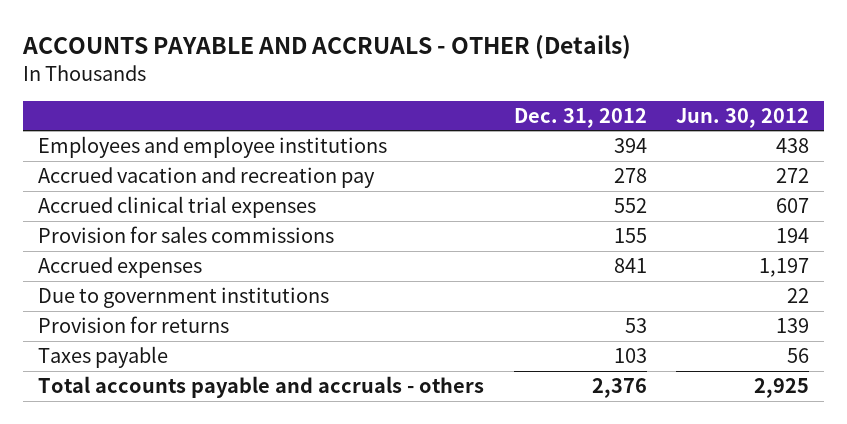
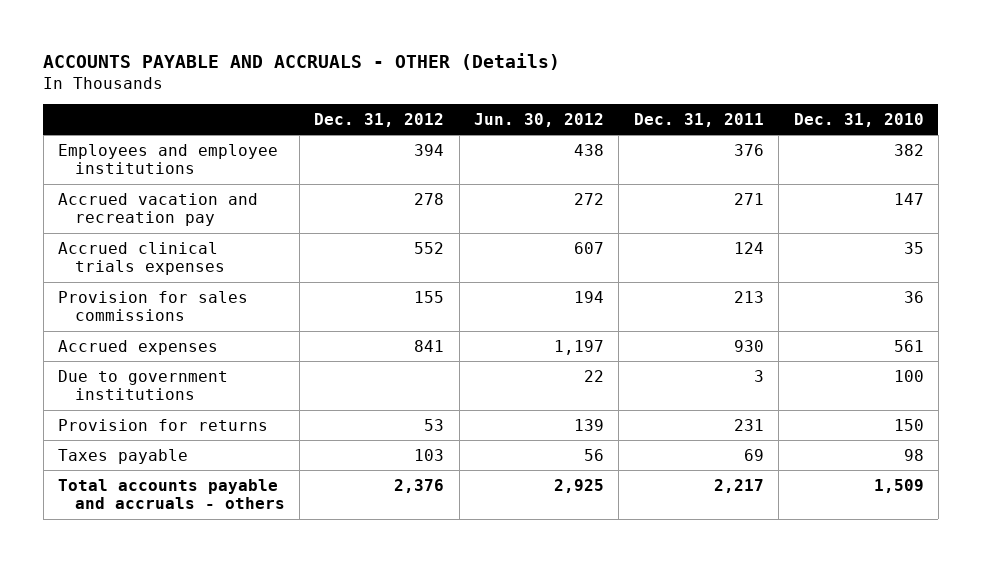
none -> [633,113,764,128] Dec. 31, 2011
none -> [793,113,924,128] Dec. 31, 2010
[38,195,317,218] Accrued clinical trial expenses -> [58,241,225,276] Accrued clinical trials expenses

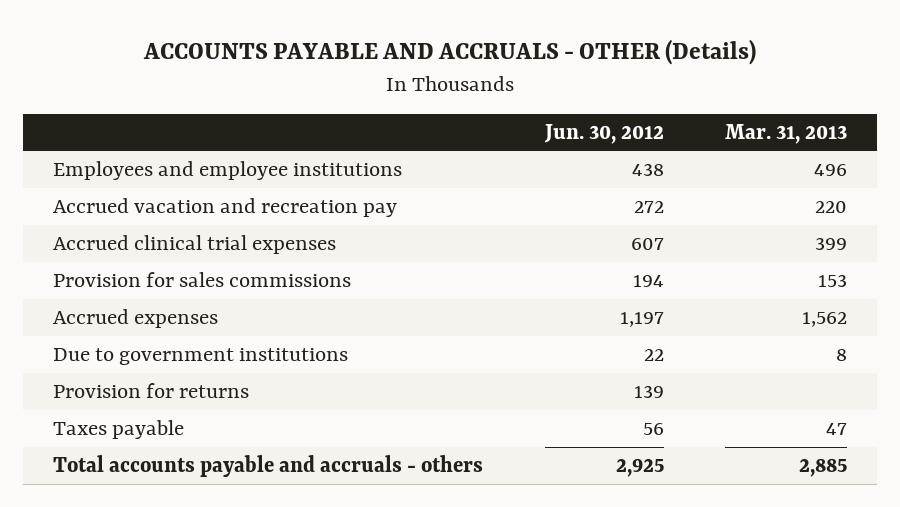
[314,113,445,128] Dec. 31, 2012 -> none
[633,113,764,128] Dec. 31, 2011 -> none
[793,113,924,128] Dec. 31, 2010 -> none
none -> [724,123,847,144] Mar. 31, 2013
[58,241,225,276] Accrued clinical trials expenses -> [53,234,337,254] Accrued clinical trial expenses

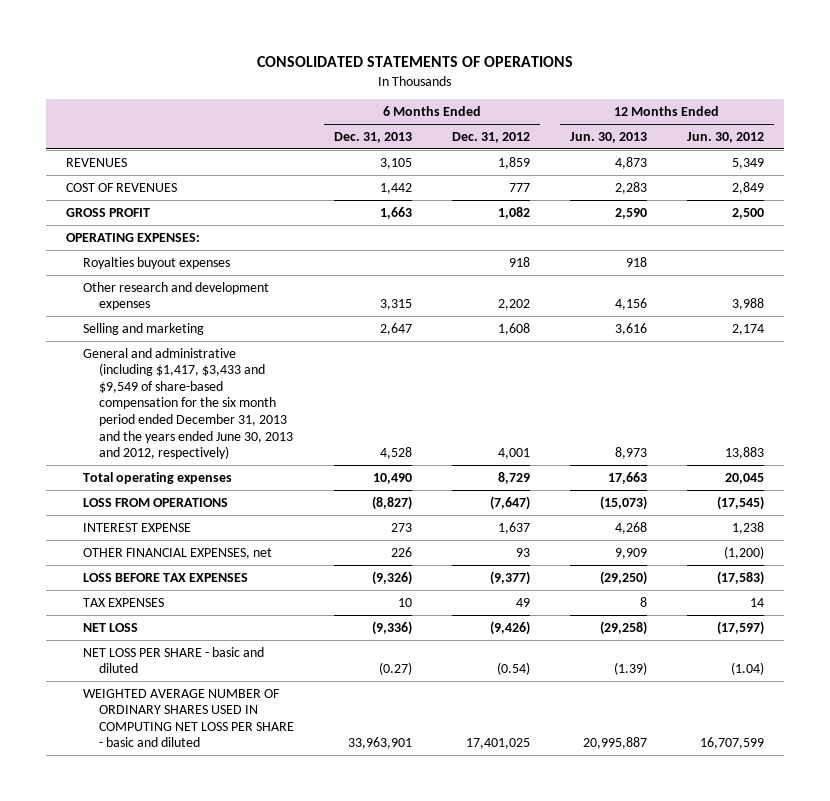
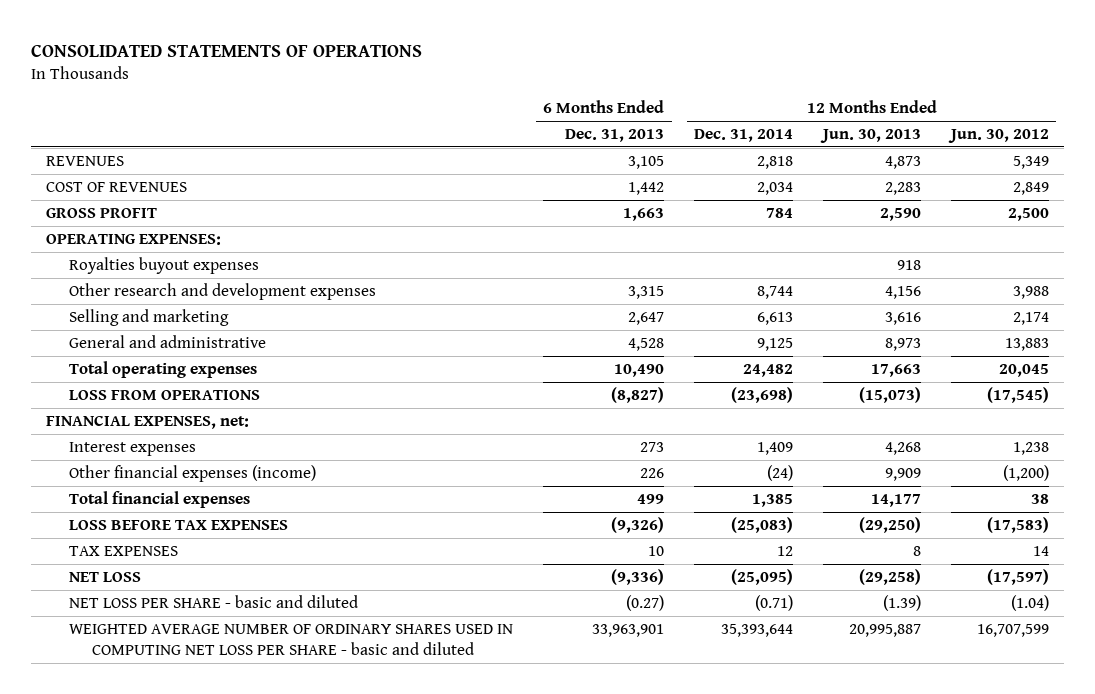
[452,131,531,143] Dec. 31, 2012 -> none
none -> [694,129,794,143] Dec. 31, 2014
[82,347,294,460] General and administrative (including $1,417, $3,433 and $9,549 of share-based compensation for the six month period ended December 31, 2013 and the years ended June 30, 2013 and 2012, respectively) -> [69,335,267,349] General and administrative
none -> [46,415,250,430] FINANCIAL EXPENSES, net:
[82,522,191,532] INTEREST EXPENSE -> [69,442,197,457] Interest expenses
[82,547,272,559] OTHER FINANCIAL EXPENSES, net -> [69,465,317,483] Other financial expenses (income)
none -> [69,491,251,509] Total financial expenses

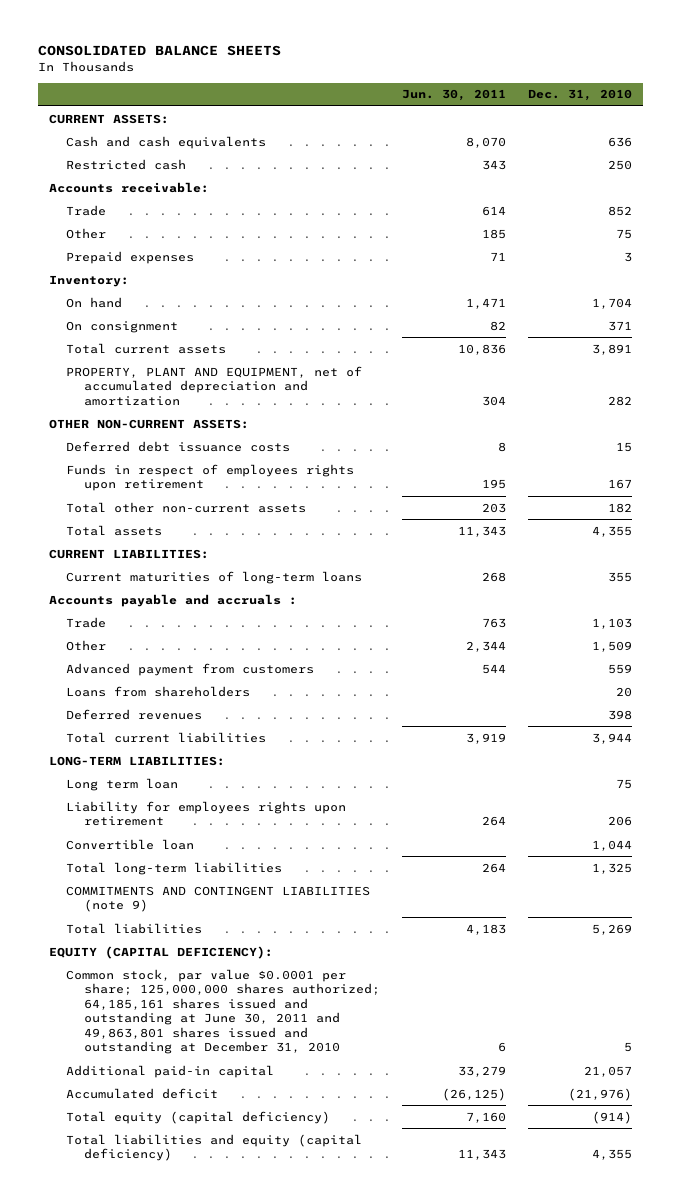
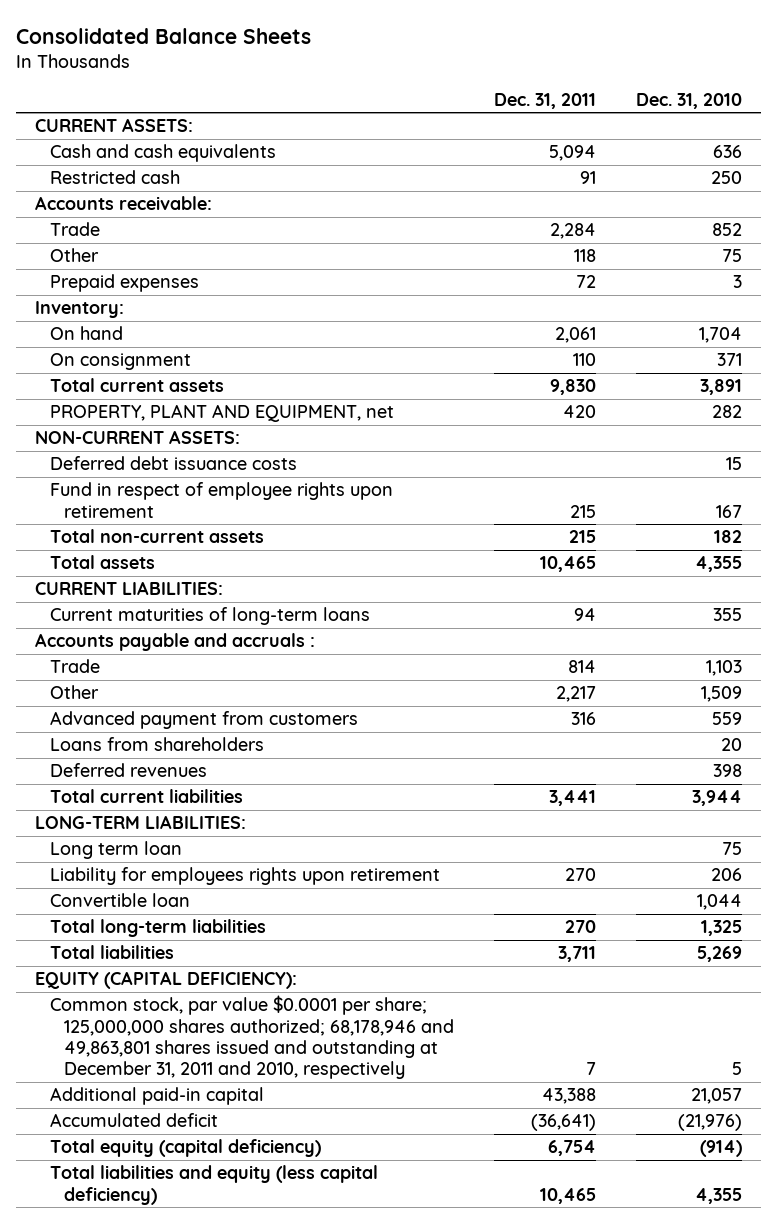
[37,45,281,57] CONSOLIDATED BALANCE SHEETS -> [15,27,311,44] Consolidated Balance Sheets
[401,89,506,102] Jun. 30, 2011 -> none
none -> [494,92,597,109] Dec. 31, 2011
[66,365,363,406] PROPERTY, PLANT AND EQUIPMENT, net of accumulated depreciation and amortization -> [49,404,394,423] PROPERTY, PLANT AND EQUIPMENT, net
[48,418,249,429] OTHER NON-CURRENT ASSETS: -> [35,430,241,445] NON-CURRENT ASSETS:
[66,463,355,492] Funds in respect of employees rights upon retirement -> [49,482,393,518] Fund in respect of employee rights upon retirement
[66,501,307,513] Total other non-current assets -> [49,529,264,544] Total non-current assets
[66,885,371,913] COMMITMENTS AND CONTINGENT LIABILITIES (note 9) -> none
[66,968,380,1055] Common stock, par value $0.0001 per share; 125,000,000 shares authorized; 64,185,161 shares issued and outstanding at June 30, 2011 and 49,863,801 shares issued and outstanding at December 31, 2010 -> [49,995,455,1080] Common stock, par value $0.0001 per share; 125,000,000 shares authorized; 68,178,946 and 49,863,801 shares issued and outstanding at December 31, 2011 and 2010, respectively
[66,1133,363,1162] Total liabilities and equity (capital deficiency) -> [49,1165,378,1205] Total liabilities and equity (less capital deficiency)

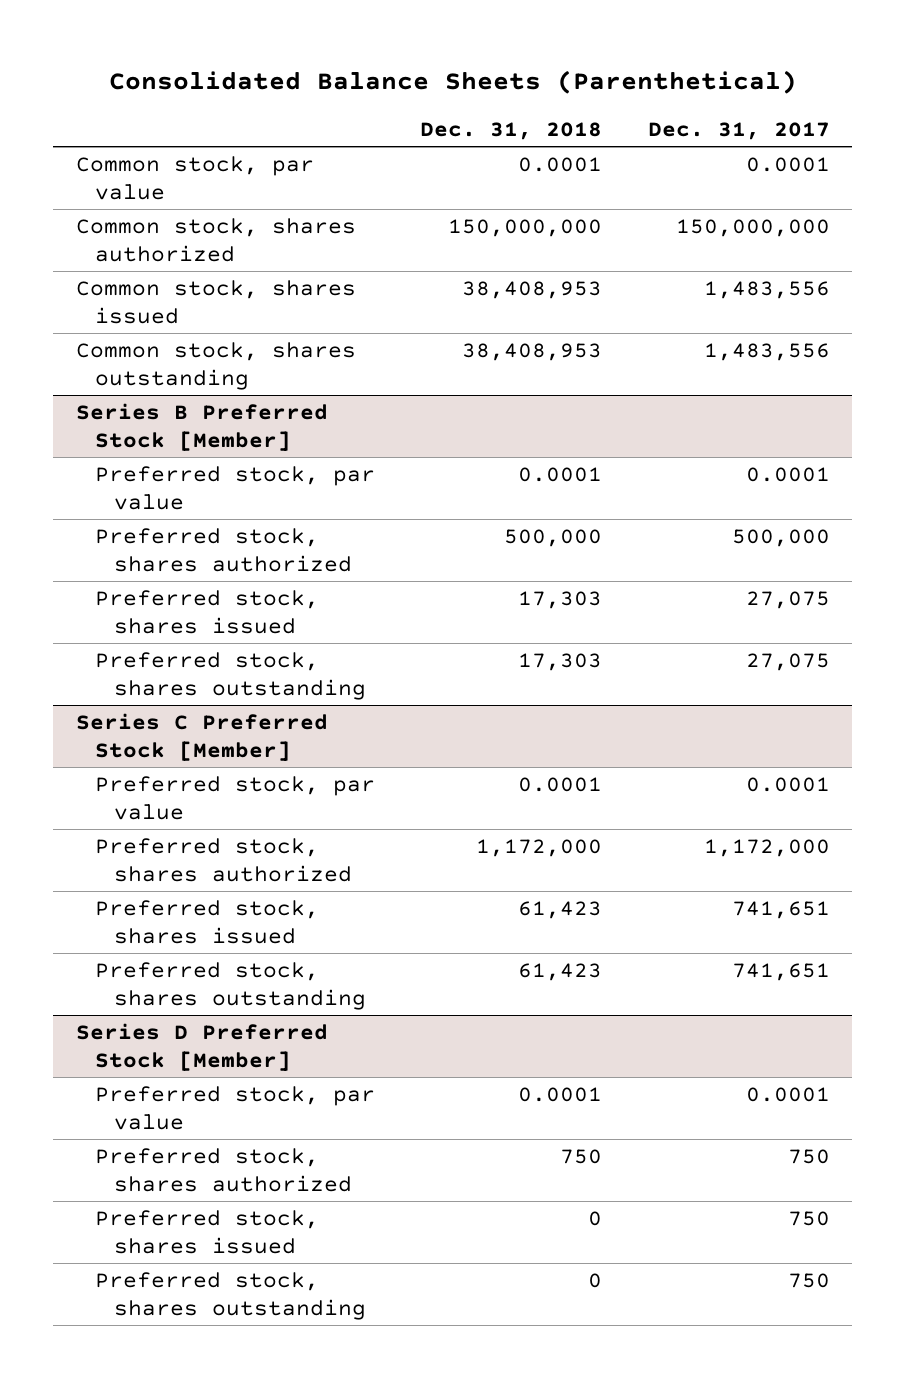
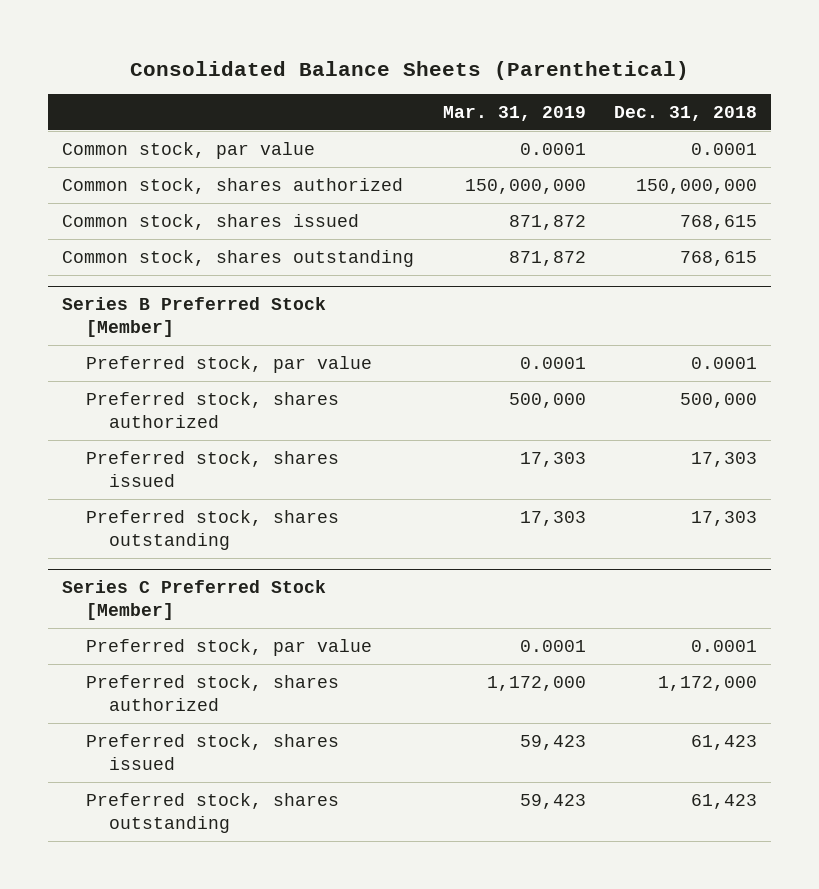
[647,121,830,140] Dec. 31, 2017 -> none
none -> [442,106,586,122] Mar. 31, 2019
[462,280,603,299] 38,408,953 -> [680,214,758,230] 768,615
[462,342,603,361] 38,408,953 -> [680,250,758,266] 768,615
[75,1022,328,1071] Series D Preferred Stock [Member] -> none
[94,1085,375,1130] Preferred stock, par value -> none
[94,1147,352,1192] Preferred stock, shares authorized -> none
[94,1209,319,1254] Preferred stock, shares issued -> none
[94,1271,366,1320] Preferred stock, shares outstanding -> none

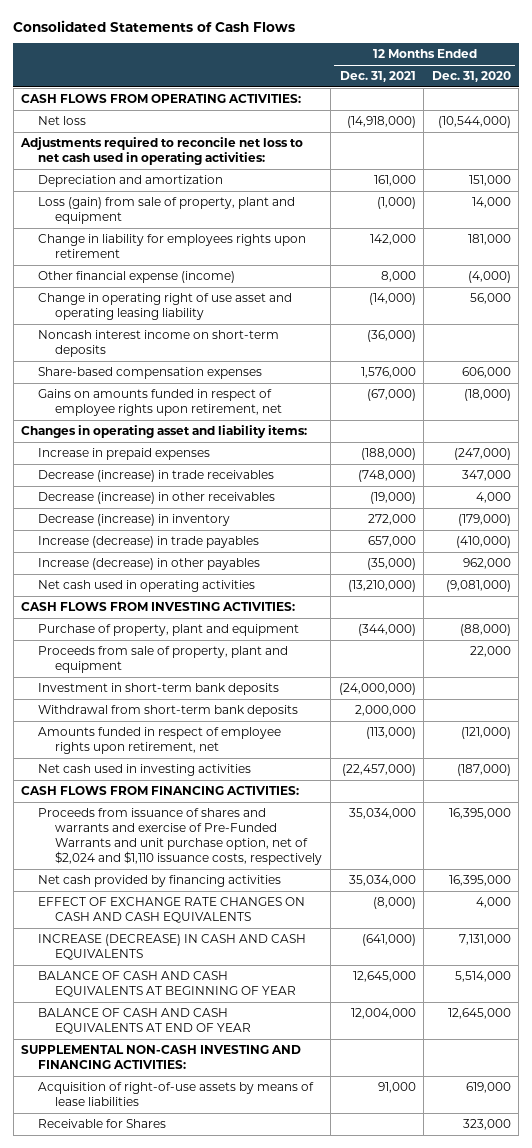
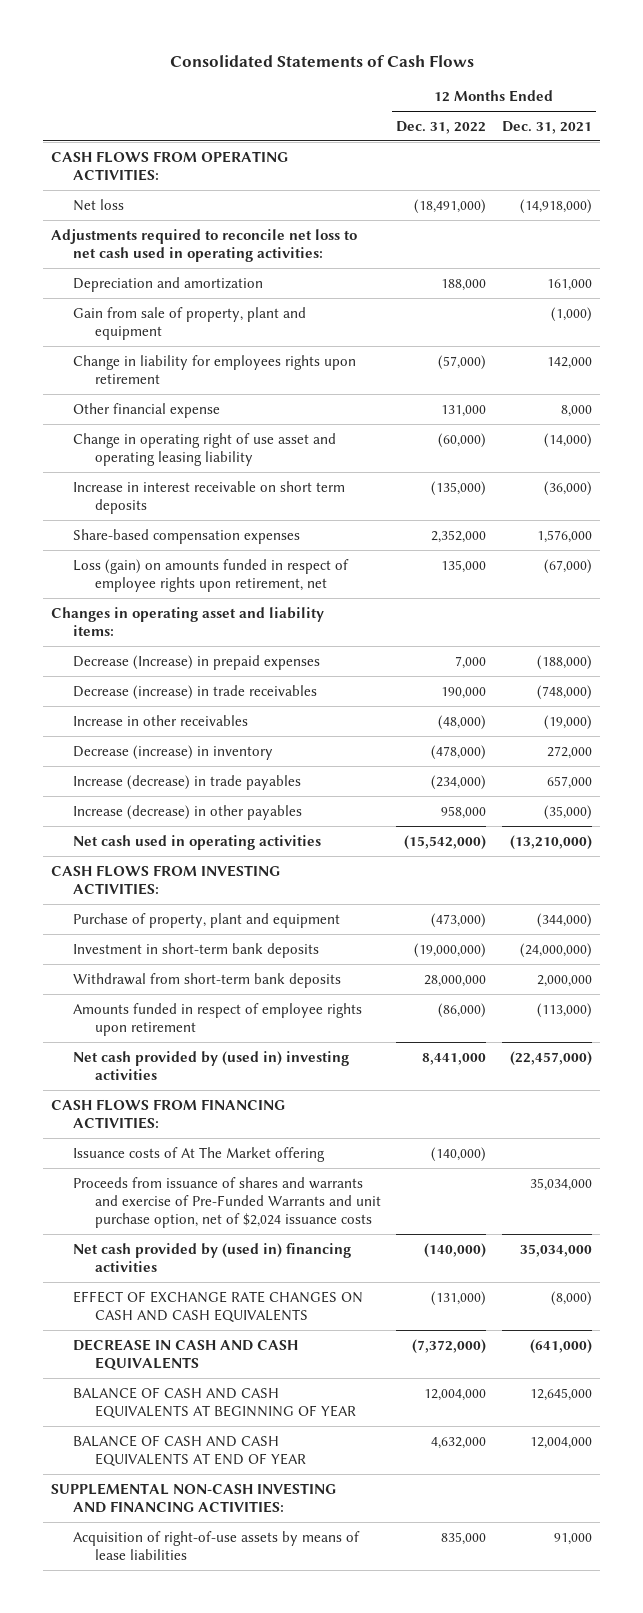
[431,71,511,83] Dec. 31, 2020 -> none
none -> [396,120,487,134] Dec. 31, 2022
[38,197,296,224] Loss (gain) from sale of property, plant and equipment -> [73,306,307,340] Gain from sale of property, plant and equipment
[38,271,236,284] Other financial expense (income) -> [73,402,221,418] Other financial expense
[38,330,280,357] Noncash interest income on short-term deposits -> [73,480,346,514] Increase in interest receivable on short term deposits
[38,389,283,416] Gains on amounts funded in respect of employee rights upon retirement, net -> [73,558,350,592] Loss (gain) on amounts funded in respect of employee rights upon retirement, net
[38,448,211,461] Increase in prepaid expenses -> [73,654,321,670] Decrease (Increase) in prepaid expenses
[38,492,276,505] Decrease (increase) in other receivables -> [73,714,249,726] Increase in other receivables
[38,646,289,673] Proceeds from sale of property, plant and equipment -> none
[38,727,282,754] Amounts funded in respect of employee rights upon retirement, net -> [73,1002,363,1036] Amounts funded in respect of employee rights upon retirement
[38,764,252,777] Net cash used in investing activities -> [73,1050,350,1080] Net cash provided by (used in) investing activities
none -> [73,1146,326,1162] Issuance costs of At The Market offering
[38,808,323,865] Proceeds from issuance of shares and warrants and exercise of Pre-Funded Warrants and unit purchase option, net of $2,024 and $1,110 issuance costs, respectively -> [73,1176,381,1228] Proceeds from issuance of shares and warrants and exercise of Pre-Funded Warrants and unit purchase option, net of $2,024 issuance costs
[38,875,282,888] Net cash provided by financing activities -> [73,1242,352,1272] Net cash provided by (used in) financing activities
[38,934,307,960] INCREASE (DECREASE) IN CASH AND CASH EQUIVALENTS -> [73,1338,299,1371] DECREASE IN CASH AND CASH EQUIVALENTS
[38,1119,167,1129] Receivable for Shares -> none

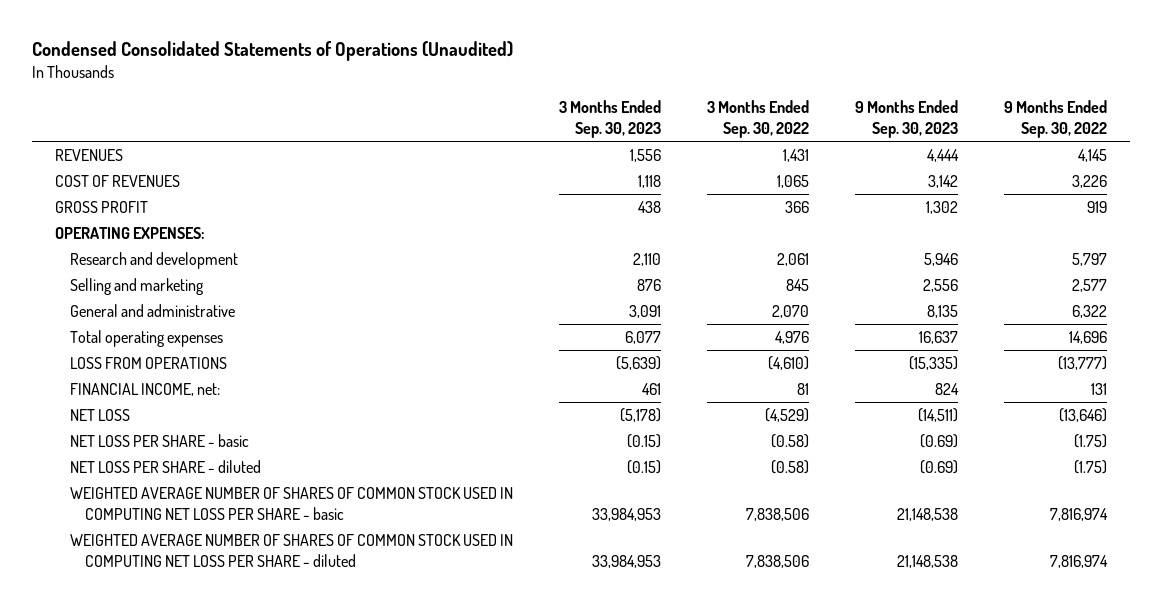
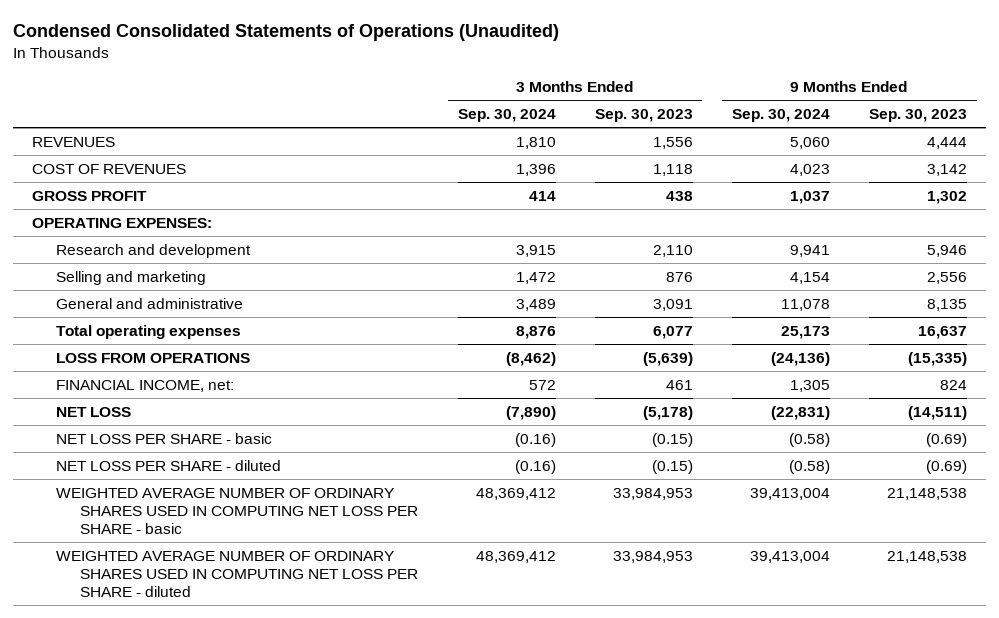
[707,100,810,138] 3 Months Ended Sep. 30, 2022 -> none
[1004,100,1108,138] 9 Months Ended Sep. 30, 2022 -> none
none -> [457,109,556,123] Sep. 30, 2024
none -> [731,109,830,123] Sep. 30, 2024
[70,487,514,520] WEIGHTED AVERAGE NUMBER OF SHARES OF COMMON STOCK USED IN COMPUTING NET LOSS PER SHARE - basic -> [56,487,419,535] WEIGHTED AVERAGE NUMBER OF ORDINARY SHARES USED IN COMPUTING NET LOSS PER SHARE - basic
[70,534,514,567] WEIGHTED AVERAGE NUMBER OF SHARES OF COMMON STOCK USED IN COMPUTING NET LOSS PER SHARE - diluted -> [56,550,419,598] WEIGHTED AVERAGE NUMBER OF ORDINARY SHARES USED IN COMPUTING NET LOSS PER SHARE - diluted

